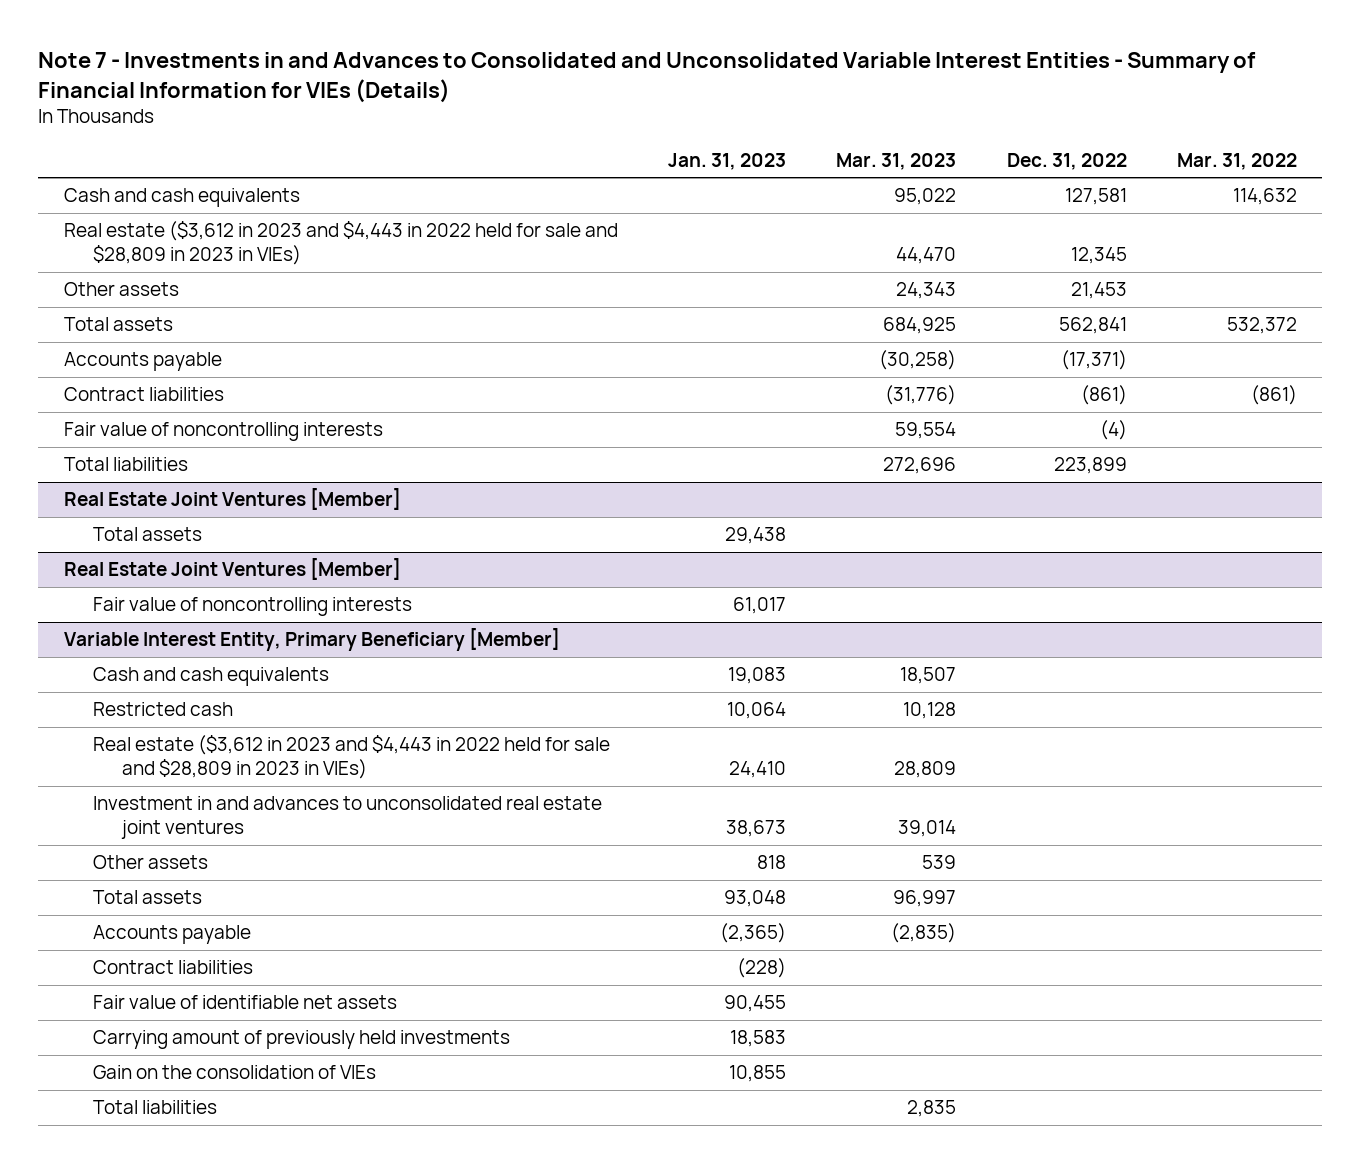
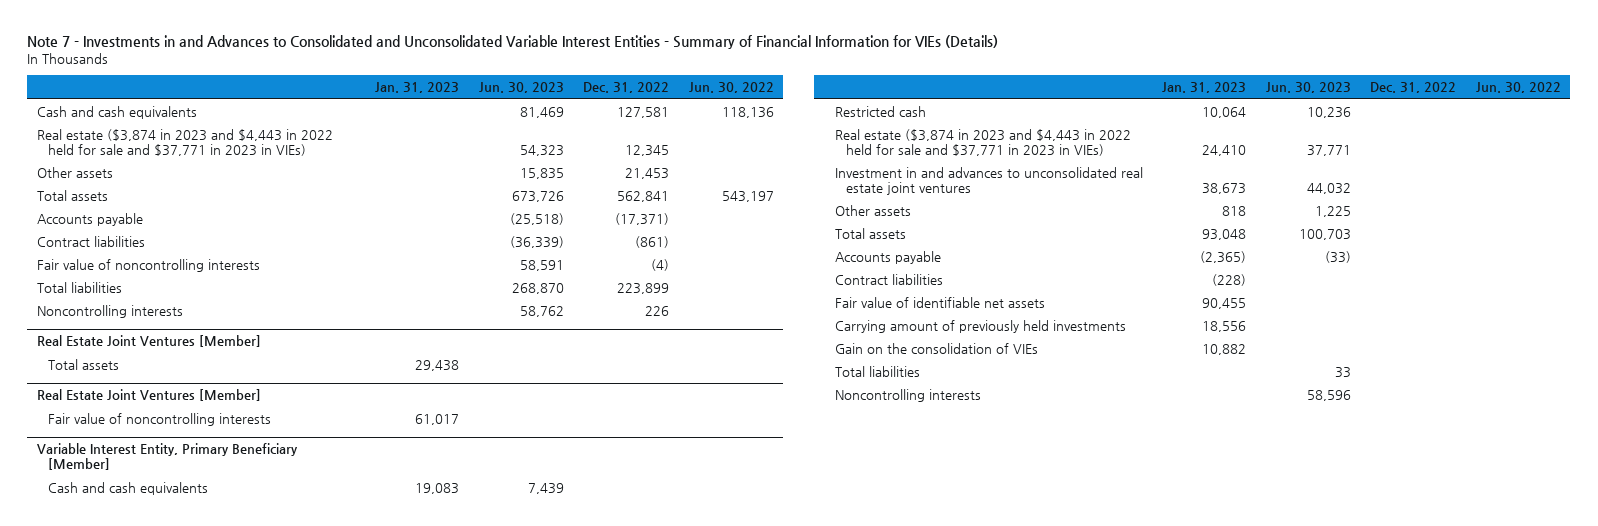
[836,152,957,170] Mar. 31, 2023 -> none
[1177,152,1298,170] Mar. 31, 2022 -> none
none -> [478,82,564,94] Jun. 30, 2023
none -> [688,82,774,94] Jun. 30, 2022
[63,221,618,266] Real estate ($3,612 in 2023 and $4,443 in 2022 held for sale and $28,809 in 2023 in VIEs) -> [36,128,333,156] Real estate ($3,874 in 2023 and $4,443 in 2022 held for sale and $37,771 in 2023 in VIEs)
none -> [36,304,183,318] Noncontrolling interests
[92,735,610,780] Real estate ($3,612 in 2023 and $4,443 in 2022 held for sale and $28,809 in 2023 in VIEs) -> [835,128,1132,156] Real estate ($3,874 in 2023 and $4,443 in 2022 held for sale and $37,771 in 2023 in VIEs)
[729,1030,786,1048] 18,583 -> [1202,320,1247,332] 18,556
[728,1065,786,1083] 10,855 -> [1202,343,1247,355] 10,882
none -> [835,388,982,402] Noncontrolling interests

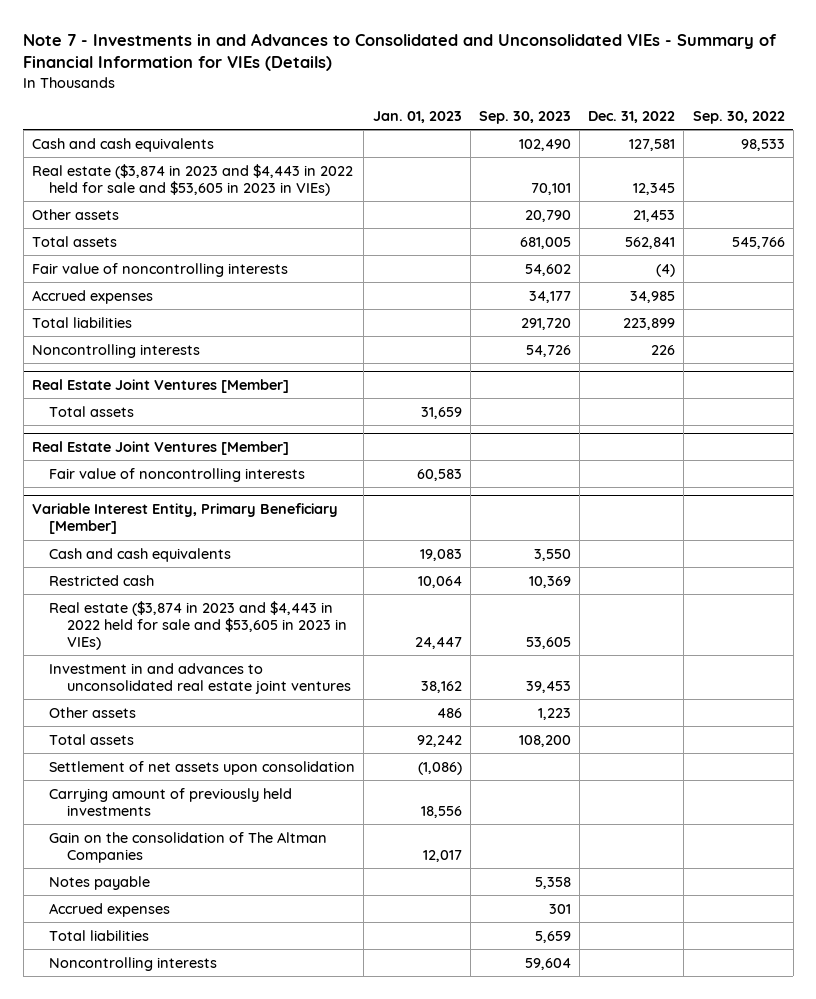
[27,35,999,50] Note 7 - Investments in and Advances to Consolidated and Unconsolidated Variable Interest Entities - Summary of Financial Information for VIEs (Details) -> [23,32,778,72] Note 7 - Investments in and Advances to Consolidated and Unconsolidated VIEs - Summary of Financial Information for VIEs (Details)
[375,82,460,94] Jan. 31, 2023 -> none
[478,82,564,94] Jun. 30, 2023 -> none
[688,82,774,94] Jun. 30, 2022 -> none
none -> [372,110,462,123] Jan. 01, 2023
none -> [478,110,571,124] Sep. 30, 2023
none -> [692,110,785,124] Sep. 30, 2022
[36,128,333,156] Real estate ($3,874 in 2023 and $4,443 in 2022 held for sale and $37,771 in 2023 in VIEs) -> [31,163,353,196] Real estate ($3,874 in 2023 and $4,443 in 2022 held for sale and $53,605 in 2023 in VIEs)
[36,212,143,226] Accounts payable -> none
[36,235,145,247] Contract liabilities -> none
none -> [31,289,153,304] Accrued expenses
[835,128,1132,156] Real estate ($3,874 in 2023 and $4,443 in 2022 held for sale and $37,771 in 2023 in VIEs) -> [49,600,347,650] Real estate ($3,874 in 2023 and $4,443 in 2022 held for sale and $53,605 in 2023 in VIEs)
[835,250,942,264] Accounts payable -> none
[835,273,944,285] Contract liabilities -> none
[835,296,1046,308] Fair value of identifiable net assets -> none
none -> [49,760,356,775] Settlement of net assets upon consolidation
[835,342,1039,354] Gain on the consolidation of VIEs -> [49,831,328,863] Gain on the consolidation of The Altman Companies
none -> [49,875,151,890] Notes payable
none -> [49,902,171,917] Accrued expenses

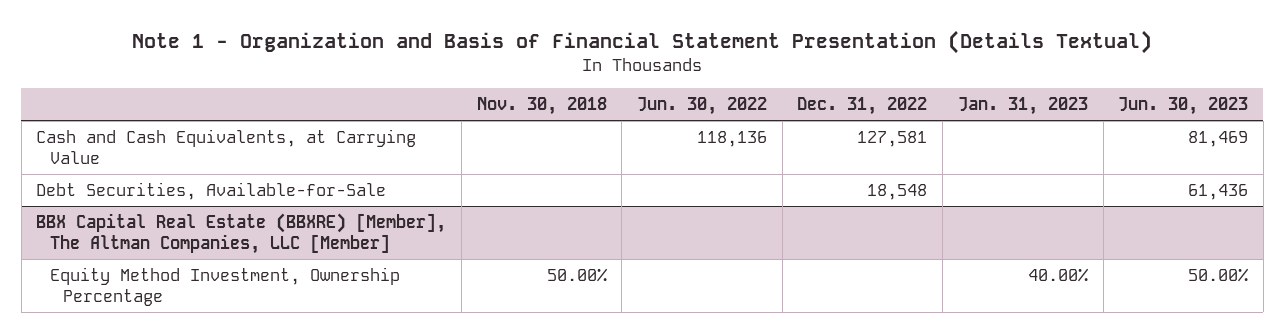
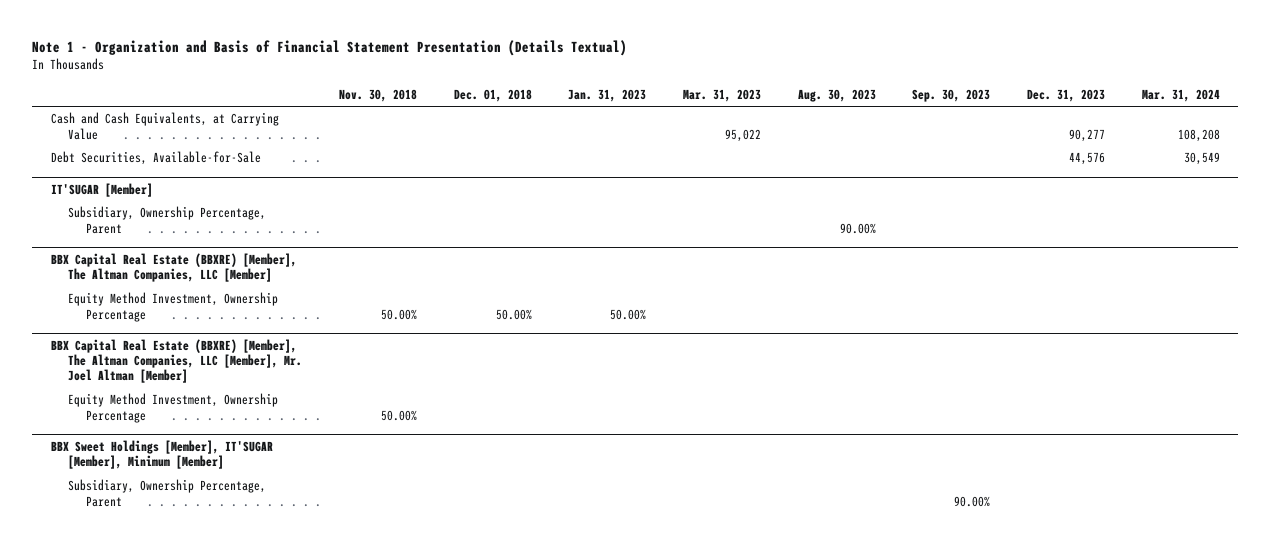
[637,97,768,116] Jun. 30, 2022 -> none
[797,97,928,116] Dec. 31, 2022 -> none
[1118,97,1249,116] Jun. 30, 2023 -> none
none -> [453,88,532,102] Dec. 01, 2018
none -> [683,88,762,102] Mar. 31, 2023
none -> [797,88,876,102] Aug. 30, 2023
none -> [912,88,991,102] Sep. 30, 2023
none -> [1027,88,1106,102] Dec. 31, 2023
none -> [1141,88,1220,102] Mar. 31, 2024
none -> [50,182,153,197] IT'SUGAR [Member]
none -> [68,206,267,234] Subsidiary, Ownership Percentage, Parent
[1027,268,1089,283] 40.00% -> [610,308,647,320] 50.00%
none -> [50,338,303,384] BBX Capital Real Estate (BBXRE) [Member], The Altman Companies, LLC [Member], Mr. Joel Altman [Member]
none -> [68,393,279,423] Equity Method Investment, Ownership Percentage
none -> [50,439,273,470] BBX Sweet Holdings [Member], IT'SUGAR [Member], Minimum [Member]
none -> [68,479,267,507] Subsidiary, Ownership Percentage, Parent

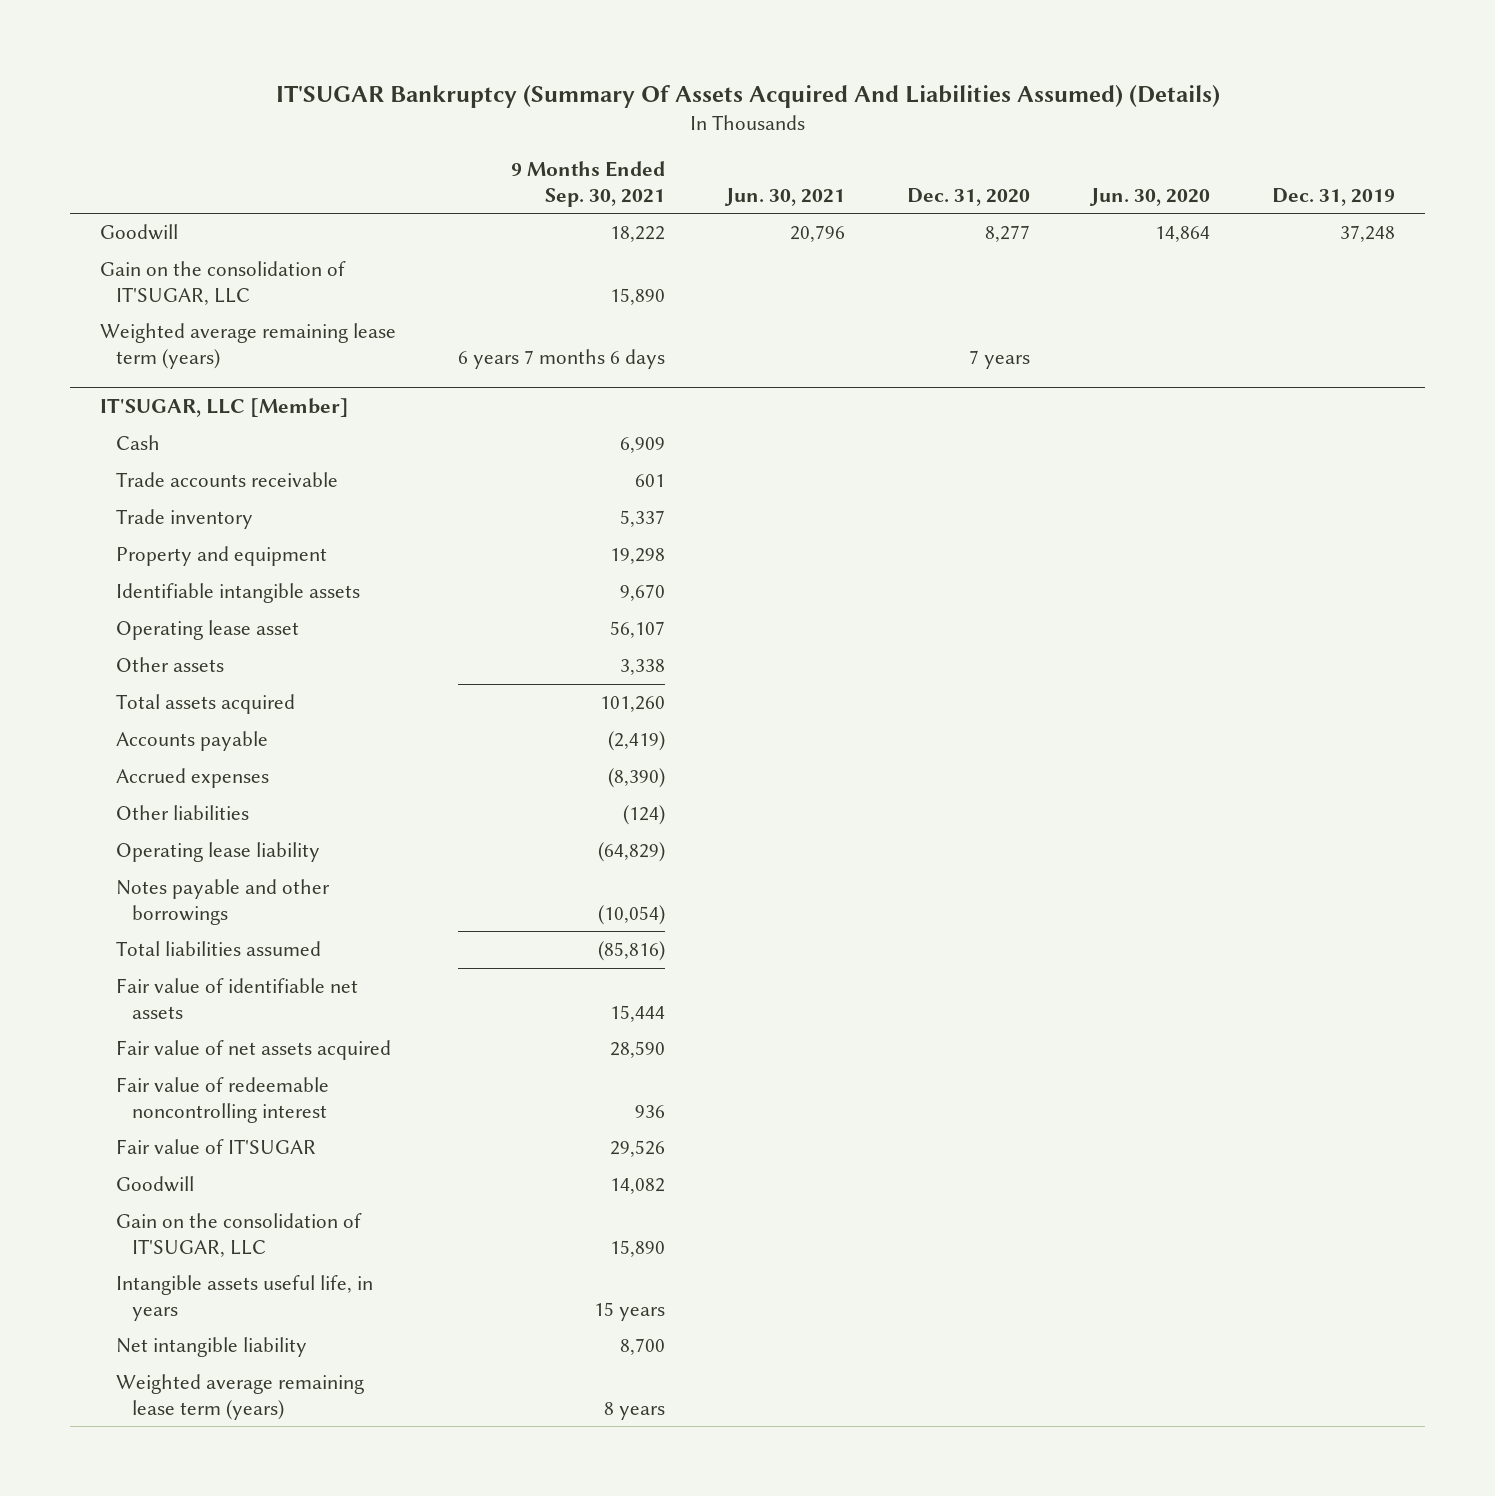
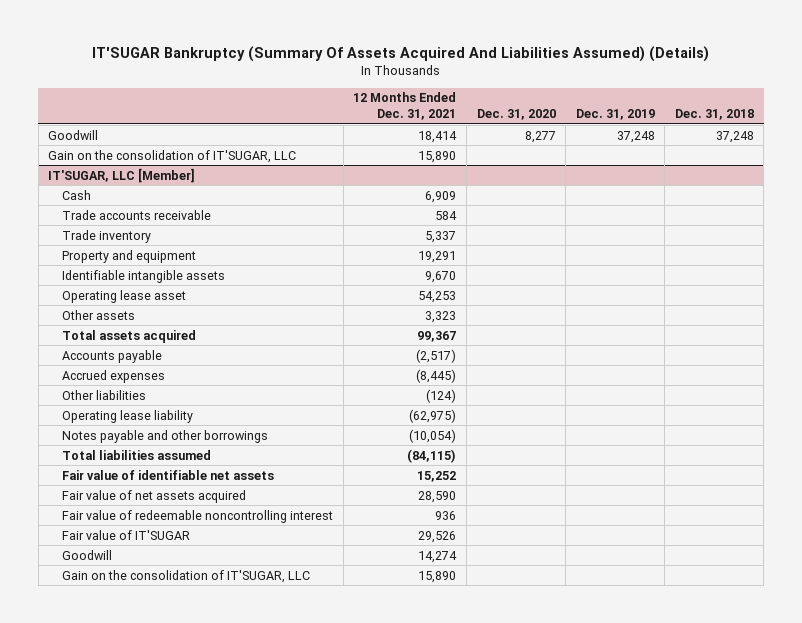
[510,160,665,207] 9 Months Ended Sep. 30, 2021 -> none
[724,187,846,206] Jun. 30, 2021 -> none
[1089,187,1211,206] Jun. 30, 2020 -> none
none -> [353,92,457,120] 12 Months Ended Dec. 31, 2021
none -> [674,108,754,120] Dec. 31, 2018
[100,323,397,369] Weighted average remaining lease term (years) -> none
[116,1275,374,1321] Intangible assets useful life, in years -> none
[116,1337,308,1358] Net intangible liability -> none
[116,1374,365,1420] Weighted average remaining lease term (years) -> none

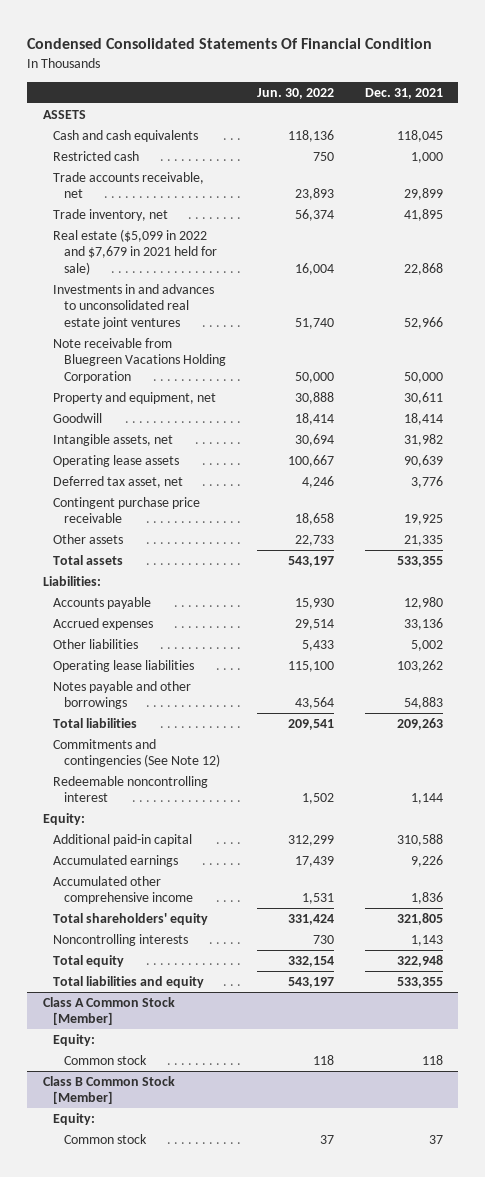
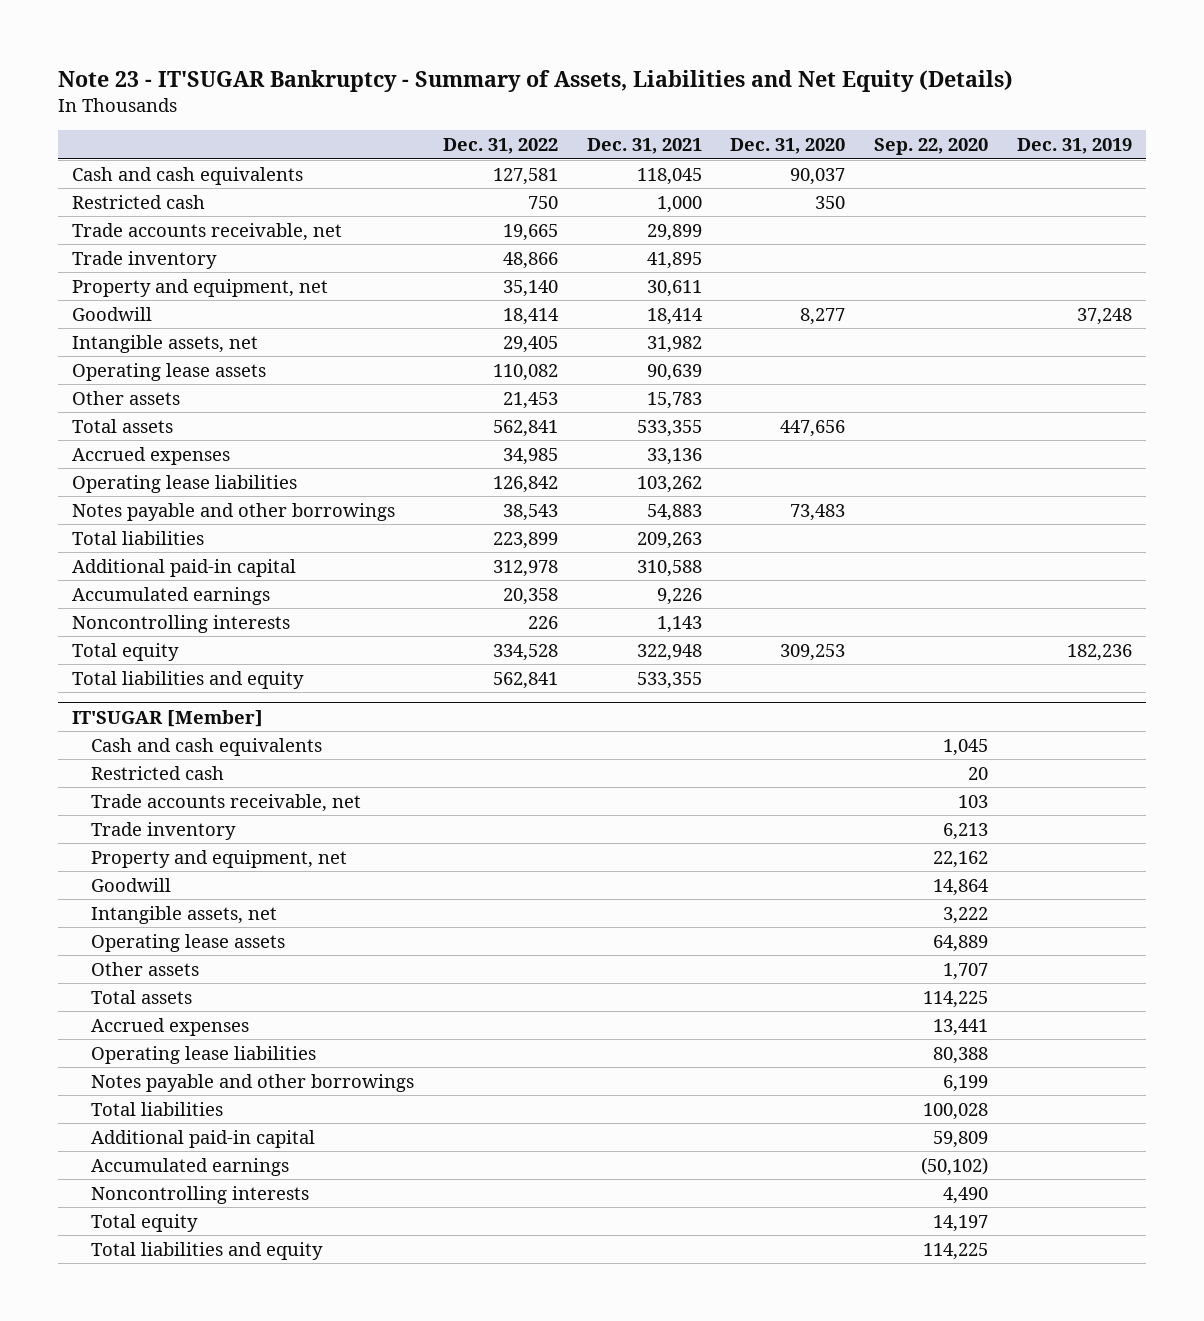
[27,37,433,49] Condensed Consolidated Statements Of Financial Condition -> [57,69,1013,92] Note 23 - IT'SUGAR Bankruptcy - Summary of Assets, Liabilities and Net Equity (Details)
[256,87,334,99] Jun. 30, 2022 -> none
none -> [442,138,558,155] Dec. 31, 2022
none -> [730,138,846,155] Dec. 31, 2020
none -> [874,138,989,156] Sep. 22, 2020
none -> [1016,138,1132,155] Dec. 31, 2019
[42,110,86,120] ASSETS -> none
[53,229,217,275] Real estate ($5,099 in 2022 and $7,679 in 2021 held for sale) -> none
[53,284,215,329] Investments in and advances to unconsolidated real estate joint ventures -> none
[53,338,226,383] Note receivable from Bluegreen Vacations Holding Corporation -> none
[53,209,169,222] Trade inventory, net -> [71,250,217,269] Trade inventory
[53,476,184,489] Deferred tax asset, net -> none
[53,497,201,524] Contingent purchase price receivable -> none
[403,535,443,547] 21,335 -> [646,391,702,409] 15,783
[42,576,101,587] Liabilities: -> none
[53,597,152,610] Accounts payable -> none
[53,639,139,650] Other liabilities -> none
[53,739,220,768] Commitments and contingencies (See Note 12) -> none
[53,776,209,803] Redeemable noncontrolling interest -> none
[42,813,85,826] Equity: -> none
[53,876,193,905] Accumulated other comprehensive income -> none
[53,913,209,926] Total shareholders' equity -> none
[42,997,175,1026] Class A Common Stock [Member] -> none
[53,1034,96,1047] Equity: -> none
[63,1055,147,1066] Common stock -> none
[42,1076,175,1105] Class B Common Stock [Member] -> none
[53,1113,96,1126] Equity: -> none
[63,1134,147,1145] Common stock -> none
none -> [71,709,263,727] IT'SUGAR [Member]
none -> [91,737,323,756] Cash and cash equivalents
none -> [91,765,225,780] Restricted cash
none -> [91,793,362,812] Trade accounts receivable, net
none -> [91,821,237,840] Trade inventory
none -> [91,849,348,868] Property and equipment, net
none -> [91,877,172,892] Goodwill
none -> [91,905,278,924] Intangible assets, net
none -> [91,933,286,952] Operating lease assets
none -> [91,961,200,976] Other assets
none -> [91,989,193,1004] Total assets
none -> [91,1017,250,1036] Accrued expenses
none -> [91,1045,317,1064] Operating lease liabilities
none -> [91,1073,415,1092] Notes payable and other borrowings
none -> [91,1101,224,1116] Total liabilities
none -> [91,1129,316,1148] Additional paid-in capital
none -> [91,1157,290,1176] Accumulated earnings
none -> [91,1185,310,1204] Noncontrolling interests
none -> [91,1213,199,1232] Total equity
none -> [91,1241,324,1260] Total liabilities and equity

